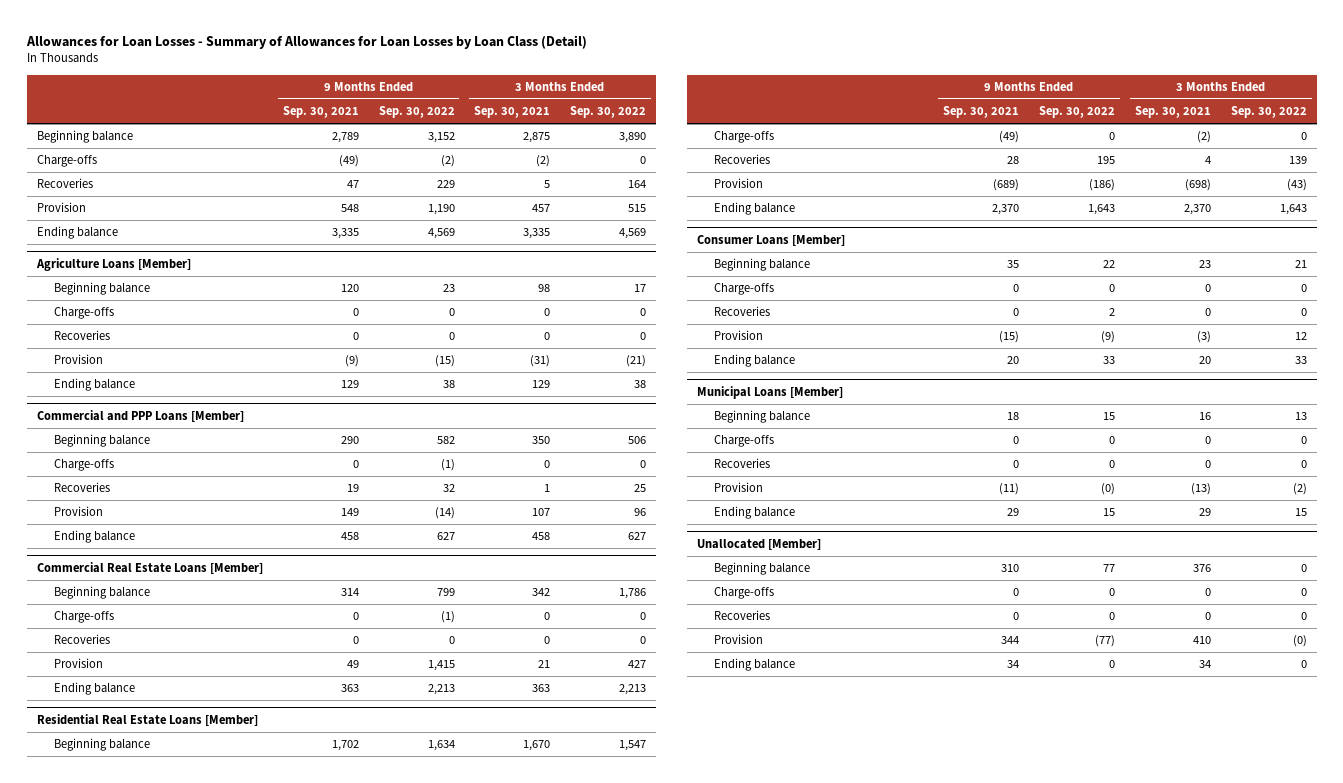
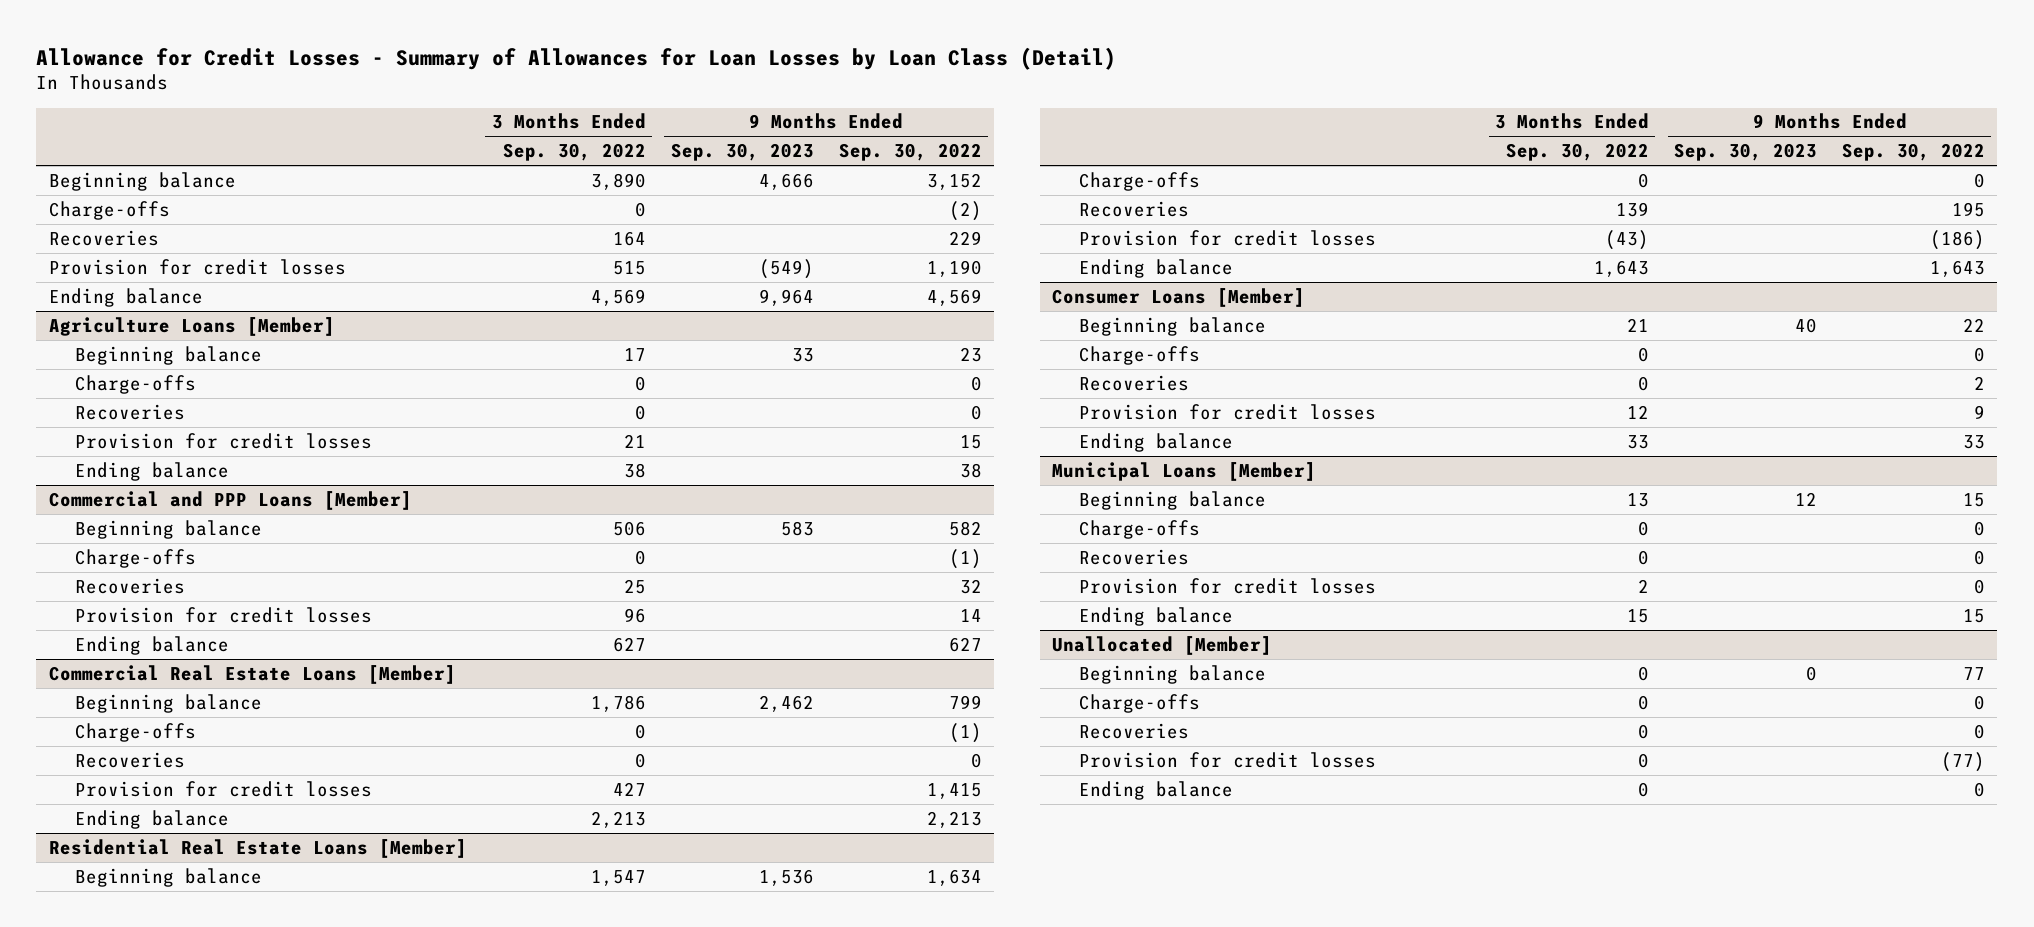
[25,34,587,49] Allowances for Loan Losses - Summary of Allowances for Loan Losses by Loan Class (Detail) -> [36,46,1117,70] Allowance for Credit Losses - Summary of Allowances for Loan Losses by Loan Class (Detail)
[282,106,359,119] Sep. 30, 2021 -> none
[474,106,551,119] Sep. 30, 2021 -> none
none -> [670,143,814,162] Sep. 30, 2023
[36,202,86,213] Provision -> [48,258,346,275] Provision for credit losses
[53,354,103,365] Provision -> [75,432,373,449] Provision for credit losses
[434,355,455,368] (15) -> [959,434,982,449] 15
[626,355,647,368] (21) -> [623,433,646,448] 21
[53,506,103,517] Provision -> [75,606,373,623] Provision for credit losses
[434,507,455,520] (14) -> [959,608,982,622] 14
[53,658,103,669] Provision -> [75,780,373,797] Provision for credit losses
[714,178,764,189] Provision -> [1078,229,1376,246] Provision for credit losses
[714,330,764,341] Provision -> [1078,403,1376,420] Provision for credit losses
[1100,331,1115,344] (9) -> [1974,404,1986,419] 9
[714,482,764,493] Provision -> [1078,577,1376,594] Provision for credit losses
[1100,483,1115,496] (0) -> [1974,578,1986,594] 0
[1292,483,1307,496] (2) -> [1638,578,1650,593] 2
[714,634,764,645] Provision -> [1078,751,1376,768] Provision for credit losses
[1292,635,1307,648] (0) -> [1638,752,1650,768] 0

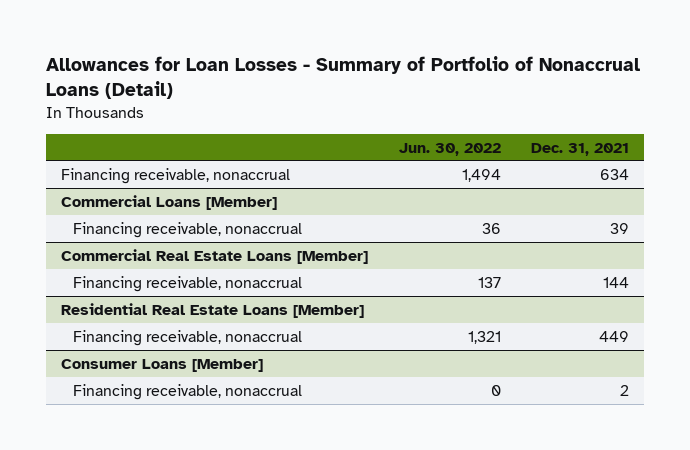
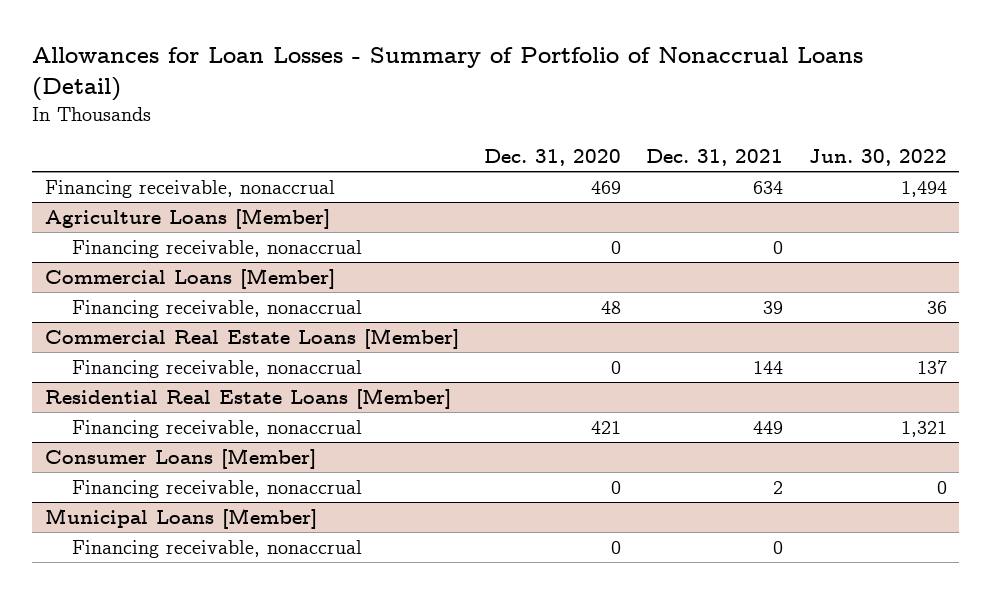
none -> [484,149,622,167] Dec. 31, 2020
none -> [44,207,330,229] Agriculture Loans [Member]
none -> [72,239,363,258] Financing receivable, nonaccrual
none -> [44,507,317,529] Municipal Loans [Member]
none -> [72,539,363,558] Financing receivable, nonaccrual

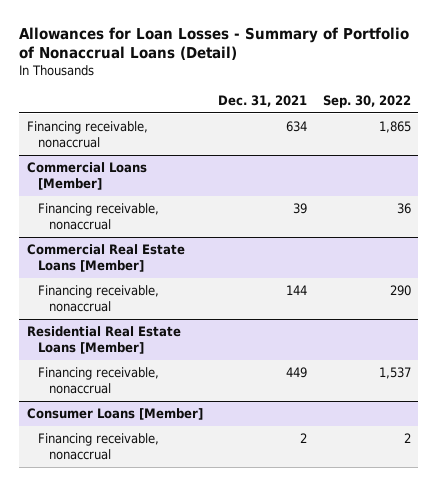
[484,149,622,167] Dec. 31, 2020 -> none
[808,149,947,167] Jun. 30, 2022 -> none
none -> [322,94,411,108] Sep. 30, 2022
[44,207,330,229] Agriculture Loans [Member] -> none
[72,239,363,258] Financing receivable, nonaccrual -> none
[44,507,317,529] Municipal Loans [Member] -> none
[72,539,363,558] Financing receivable, nonaccrual -> none

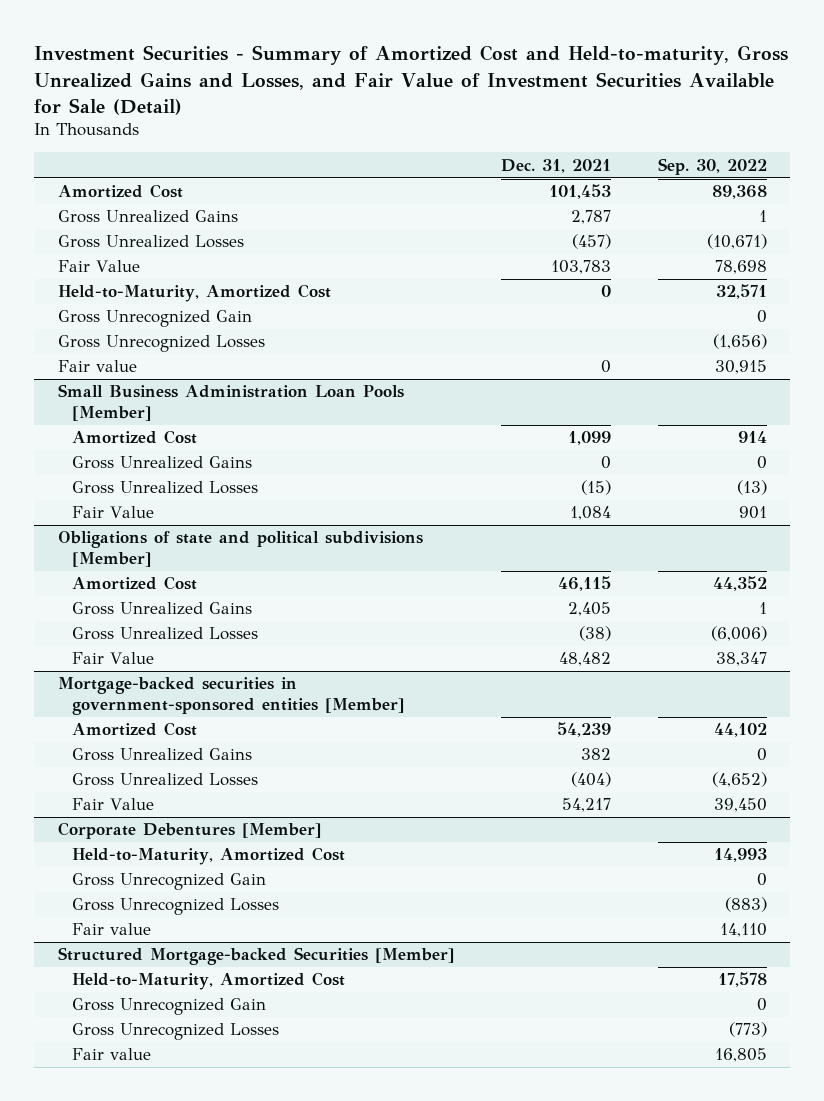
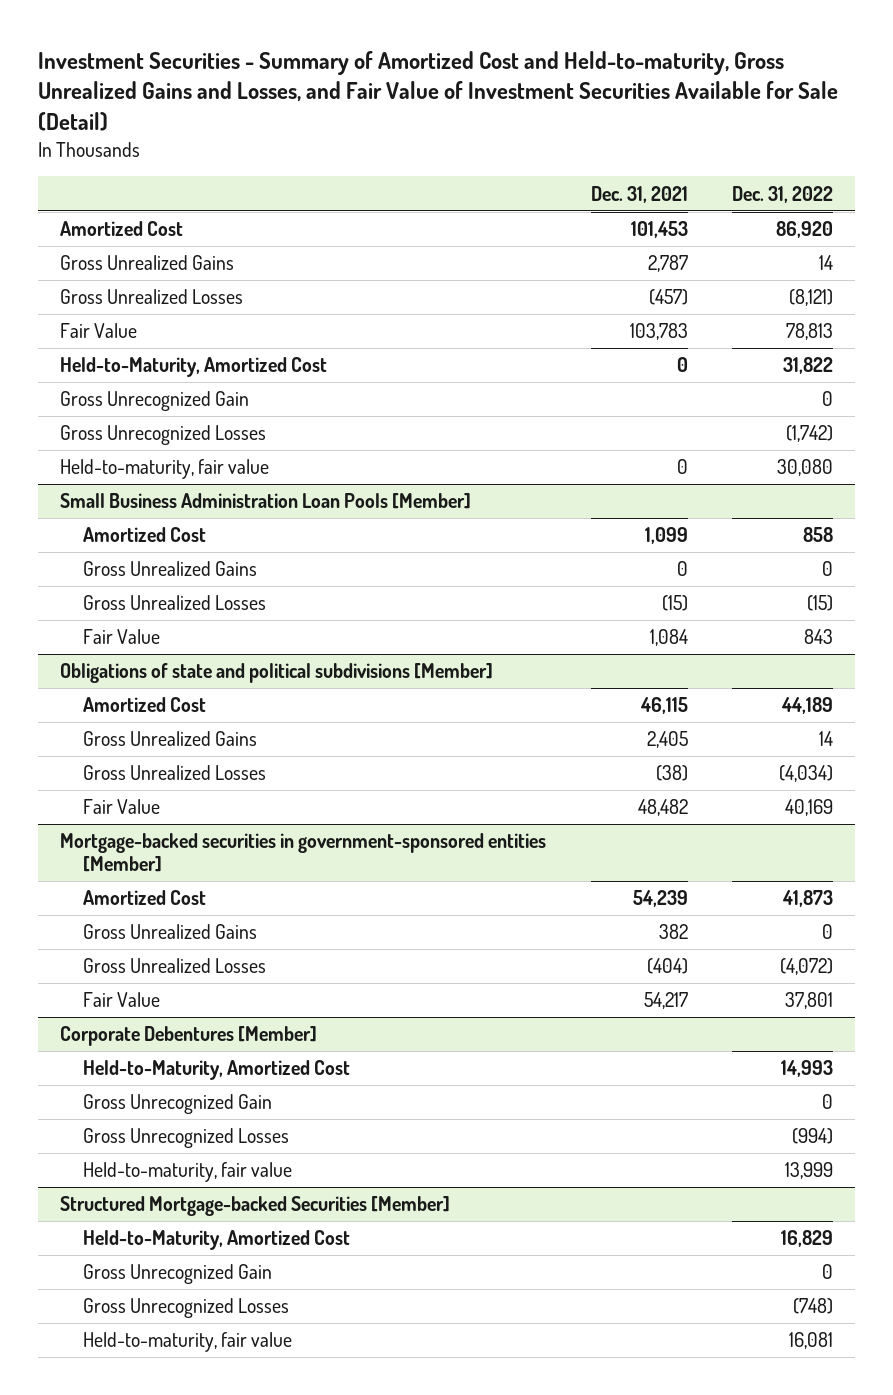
[657,157,767,175] Sep. 30, 2022 -> none
none -> [731,185,833,203] Dec. 31, 2022
[57,360,137,373] Fair value -> [60,459,270,480] Held-to-maturity, fair value
[71,923,151,936] Fair value -> [83,1162,293,1183] Held-to-maturity, fair value
[71,1048,151,1061] Fair value -> [83,1332,293,1353] Held-to-maturity, fair value

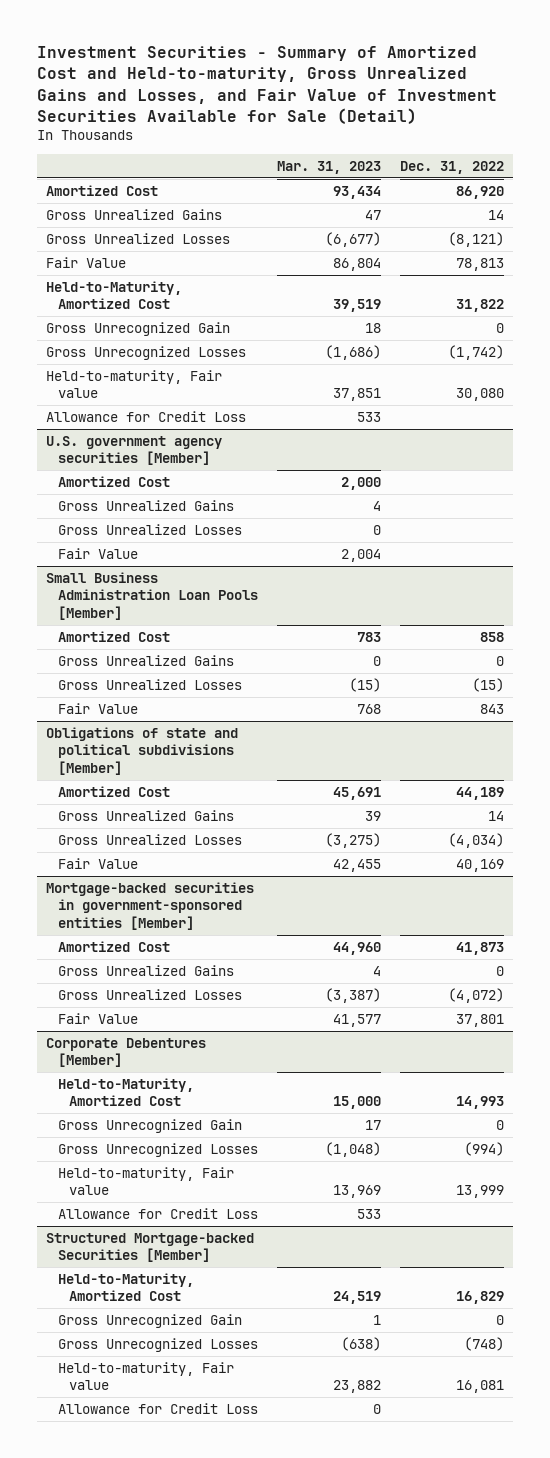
[590,185,688,203] Dec. 31, 2021 -> none
none -> [276,160,381,174] Mar. 31, 2023
[60,459,270,480] Held-to-maturity, fair value -> [46,369,223,399] Held-to-maturity, Fair value
none -> [46,410,247,422] Allowance for Credit Loss
none -> [46,435,223,466] U.S. government agency securities [Member]
none -> [57,475,170,487] Amortized Cost
none -> [57,499,234,511] Gross Unrealized Gains
none -> [57,523,242,535] Gross Unrealized Losses
none -> [57,547,138,559] Fair Value
[83,1162,293,1183] Held-to-maturity, fair value -> [57,1166,234,1196] Held-to-maturity, Fair value
none -> [57,1207,258,1219] Allowance for Credit Loss
[83,1332,293,1353] Held-to-maturity, fair value -> [57,1361,234,1391] Held-to-maturity, Fair value
none -> [57,1402,258,1414] Allowance for Credit Loss

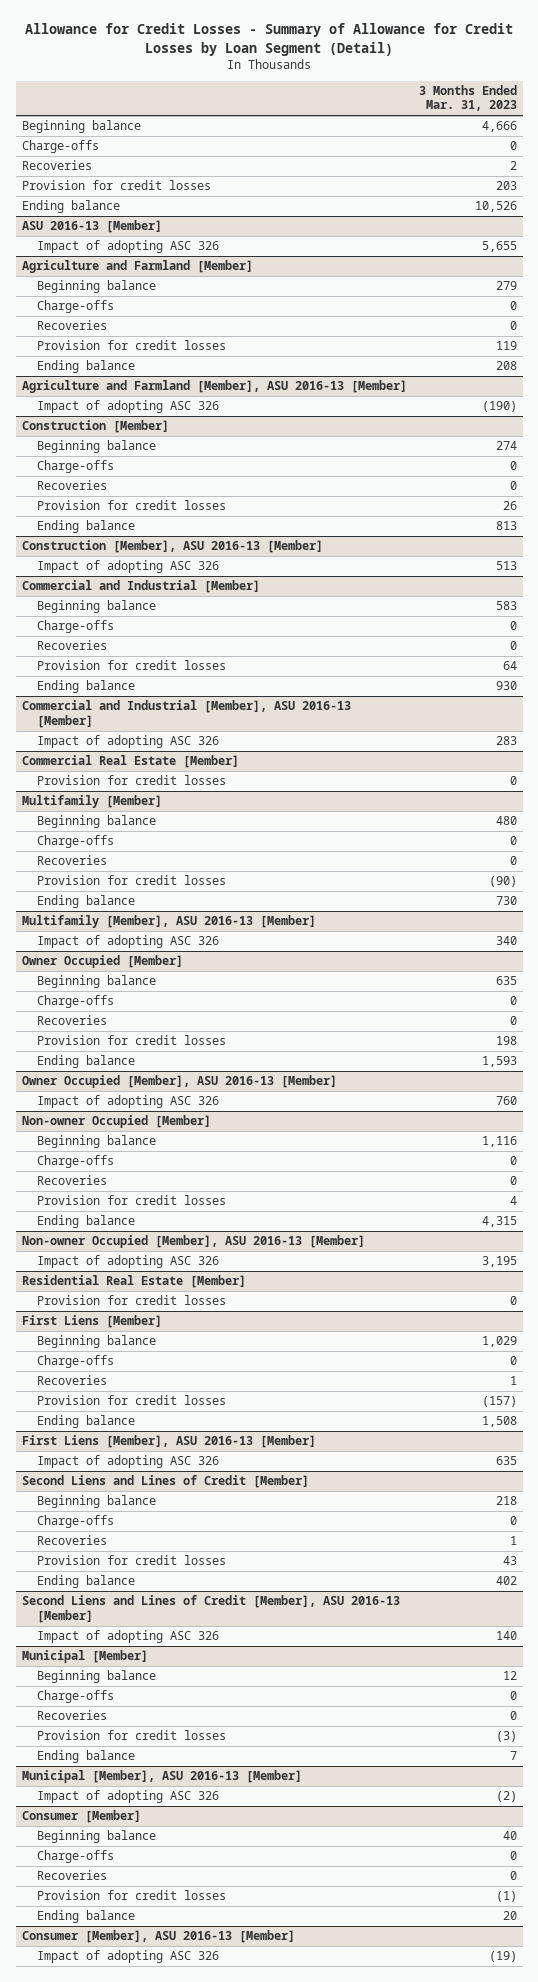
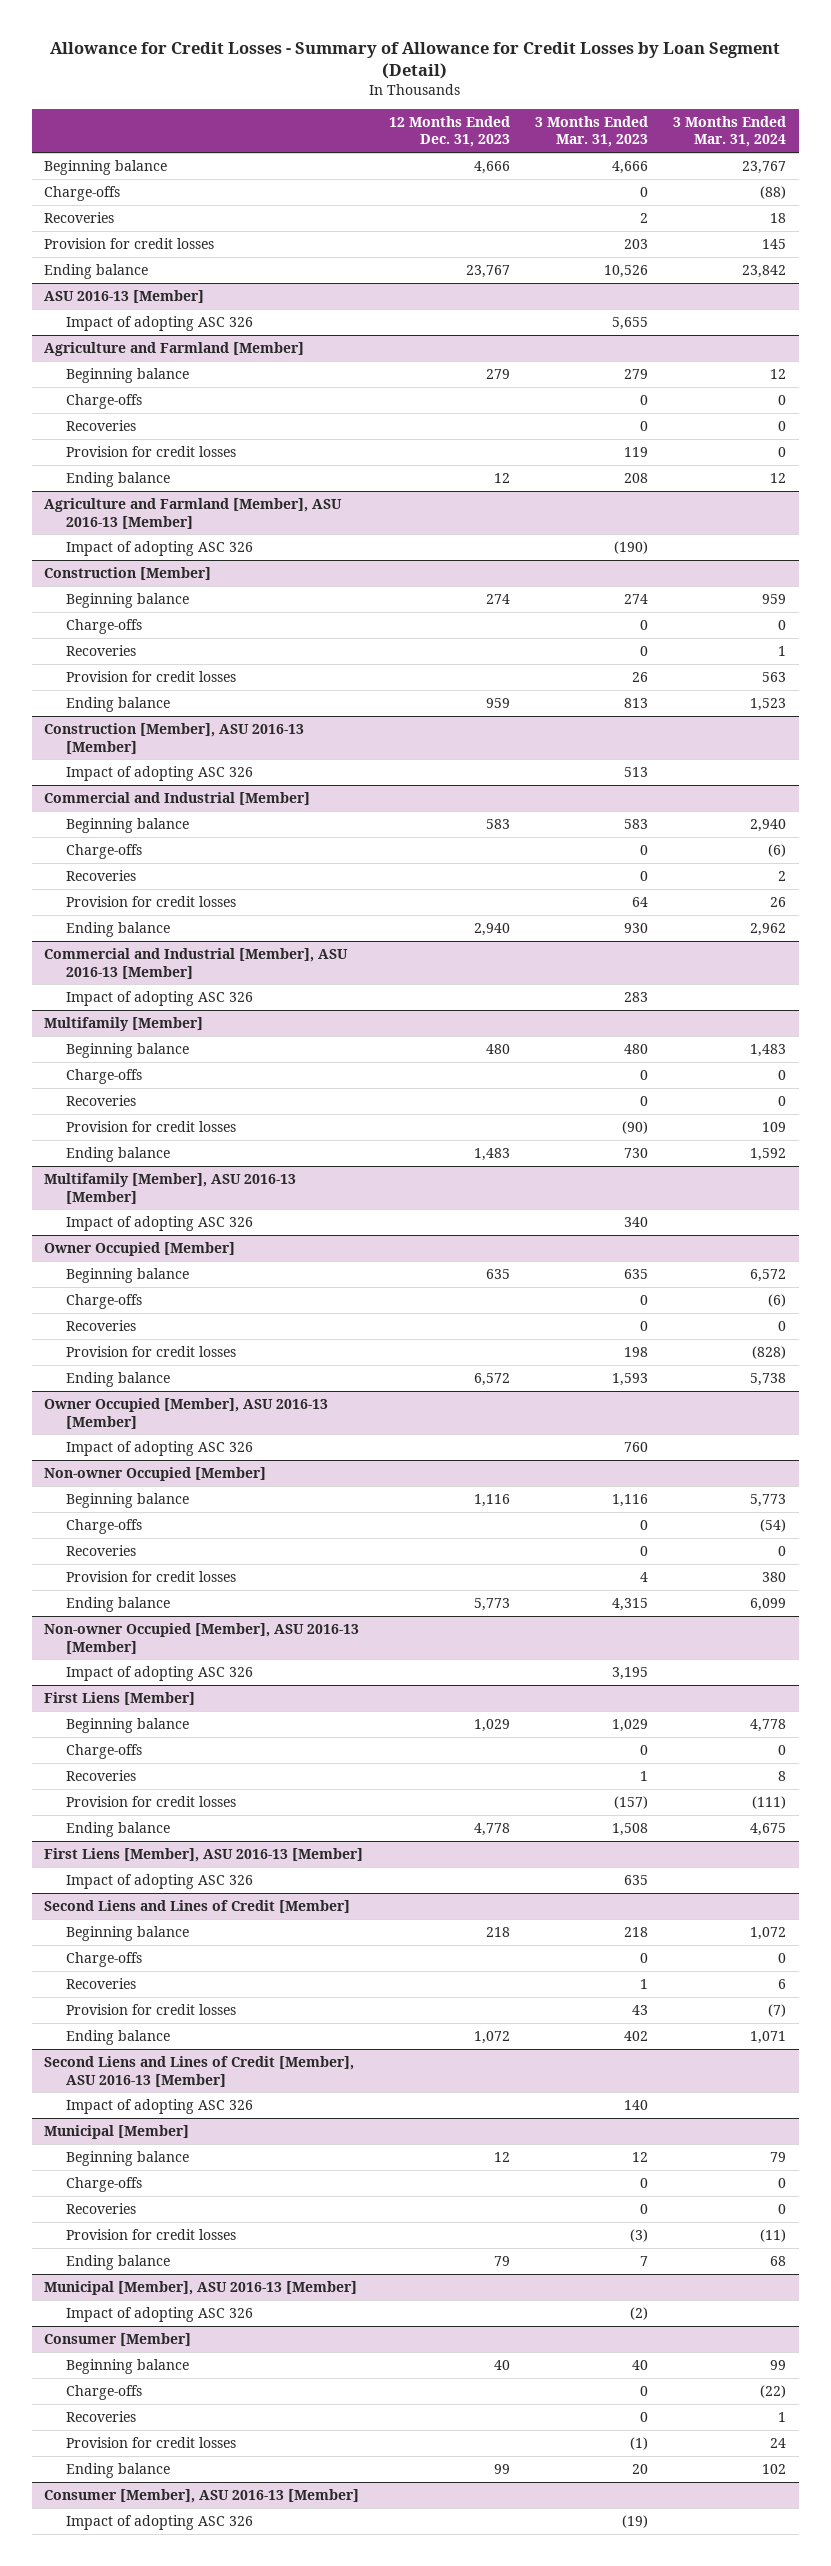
none -> [388,115,510,148] 12 Months Ended Dec. 31, 2023
none -> [673,115,787,148] 3 Months Ended Mar. 31, 2024
[21,755,239,769] Commercial Real Estate [Member] -> none
[37,775,227,786] Provision for credit losses -> none
[21,1275,246,1289] Residential Real Estate [Member] -> none
[37,1295,227,1306] Provision for credit losses -> none

